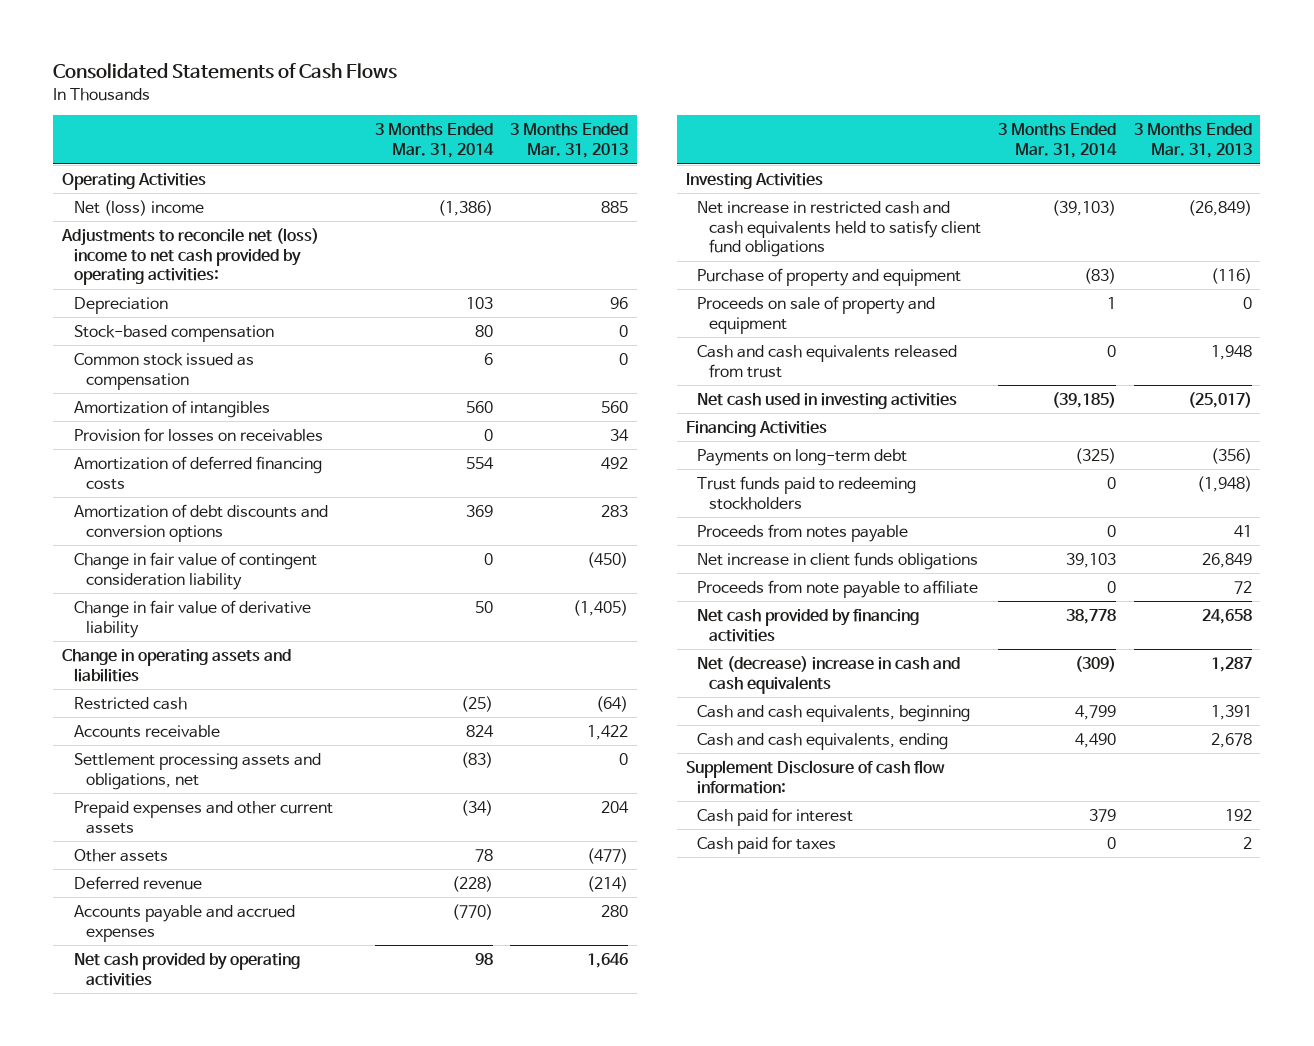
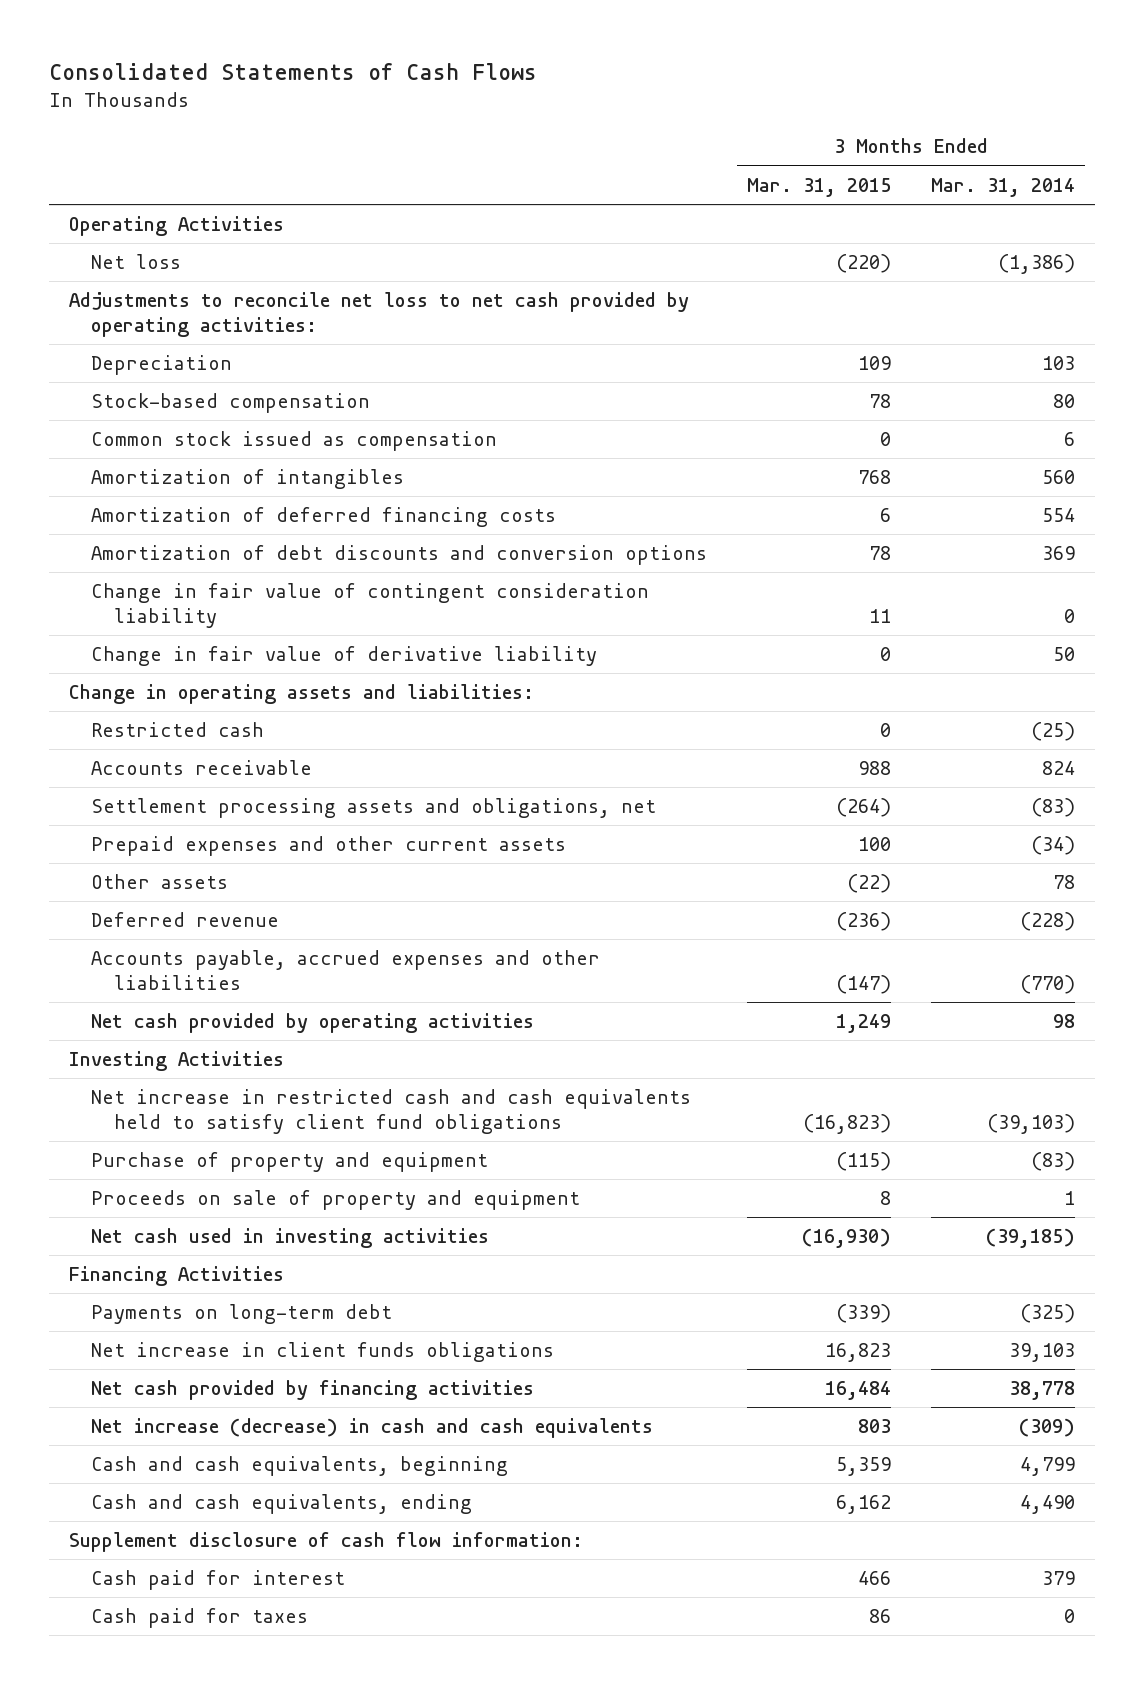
[510,123,629,159] 3 Months Ended Mar. 31, 2013 -> none
none -> [747,177,892,197] Mar. 31, 2015
[73,199,204,216] Net (loss) income -> [91,254,182,270] Net loss
[61,227,320,286] Adjustments to reconcile net (loss) income to net cash provided by operating activities: -> [68,292,689,337] Adjustments to reconcile net loss to net cash provided by operating activities:
[73,427,323,442] Provision for losses on receivables -> none
[62,648,292,682] Change in operating assets and liabilities -> [68,684,534,705] Change in operating assets and liabilities:
[73,904,295,942] Accounts payable and accrued expenses -> [91,950,601,990] Accounts payable, accrued expenses and other liabilities
[697,344,958,378] Cash and cash equivalents released from trust -> none
[697,475,917,510] Trust funds paid to redeeming stockholders -> none
[697,523,909,542] Proceeds from notes payable -> none
[697,579,979,598] Proceeds from note payable to affiliate -> none
[697,655,961,694] Net (decrease) increase in cash and cash equivalents -> [91,1418,654,1439] Net increase (decrease) in cash and cash equivalents
[685,759,945,794] Supplement Disclosure of cash flow information: -> [68,1532,583,1553] Supplement disclosure of cash flow information:

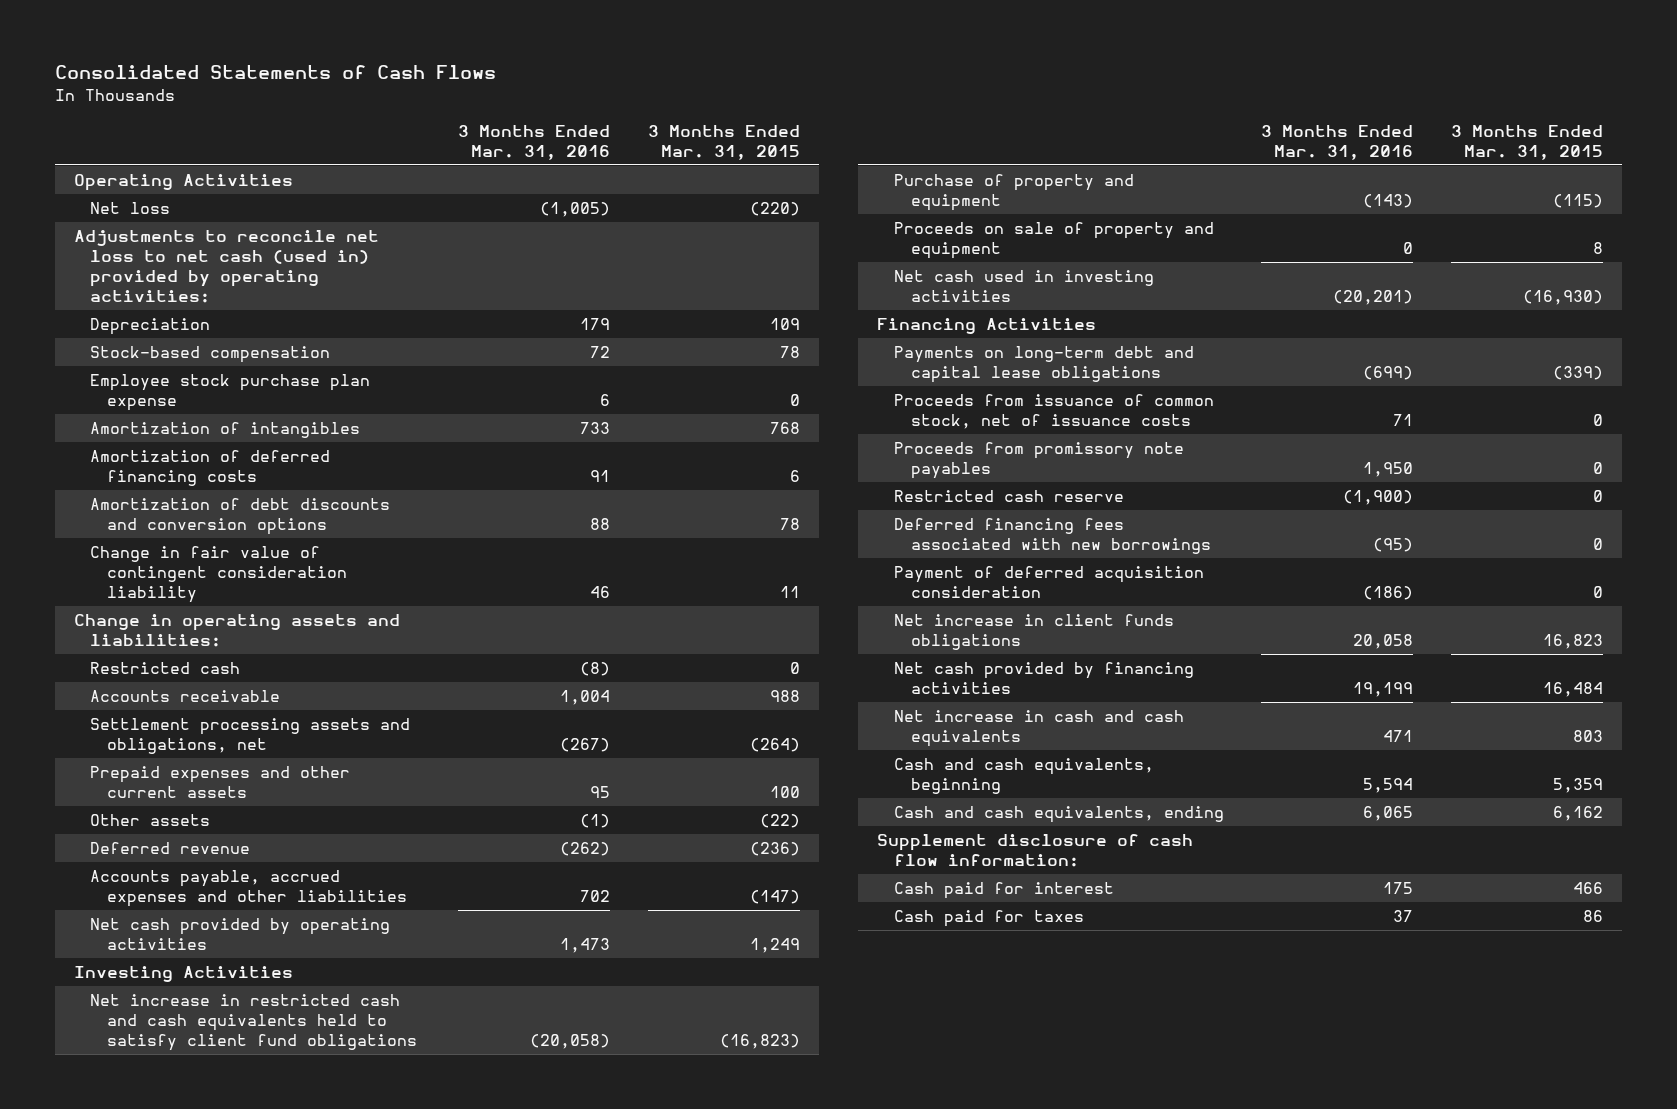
[931,177,1076,197] Mar. 31, 2014 -> none
none -> [458,124,611,160] 3 Months Ended Mar. 31, 2016
[68,292,689,337] Adjustments to reconcile net loss to net cash provided by operating activities: -> [73,230,379,304] Adjustments to reconcile net loss to net cash (used in) provided by operating activities:
[91,431,498,452] Common stock issued as compensation -> none
none -> [90,374,371,412] Employee stock purchase plan expense
[91,646,598,667] Change in fair value of derivative liability -> none
[91,1304,393,1325] Payments on long-term debt -> [893,346,1194,384] Payments on long-term debt and capital lease obligations
none -> [893,394,1214,430] Proceeds from issuance of common stock, net of issuance costs
none -> [893,442,1184,480] Proceeds from promissory note payables
none -> [893,490,1124,503] Restricted cash reserve
none -> [893,518,1211,555] Deferred financing fees associated with new borrowings
none -> [893,566,1204,599] Payment of deferred acquisition consideration
[91,1418,654,1439] Net increase (decrease) in cash and cash equivalents -> [893,710,1184,748] Net increase in cash and cash equivalents

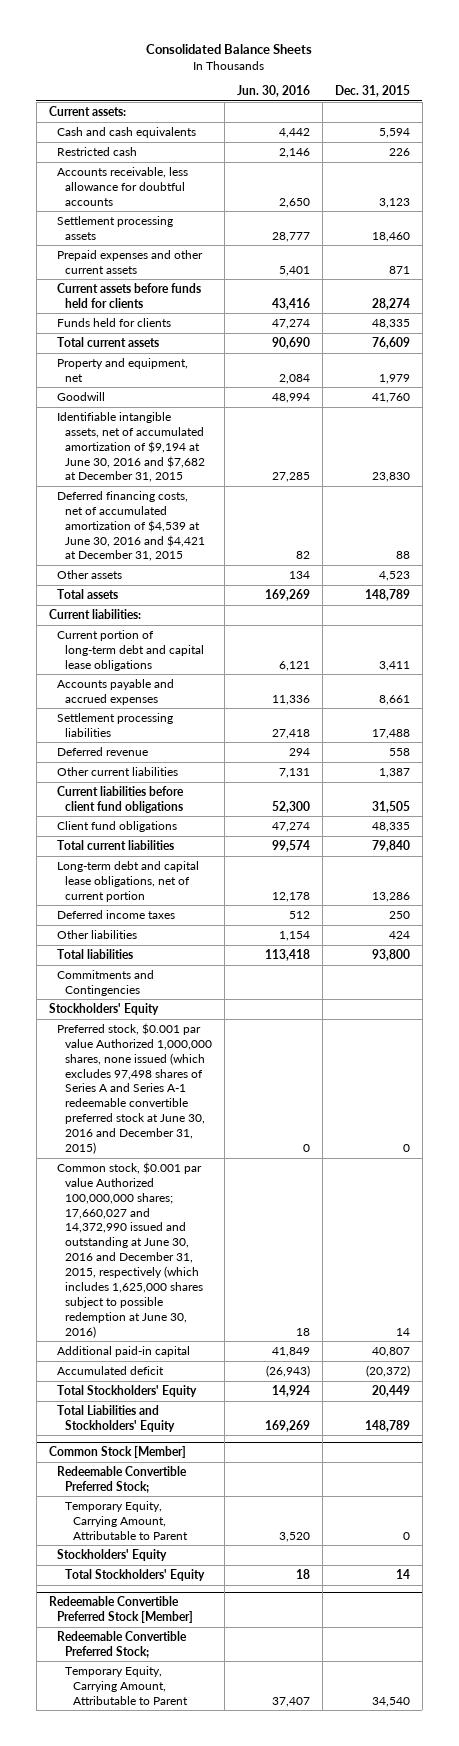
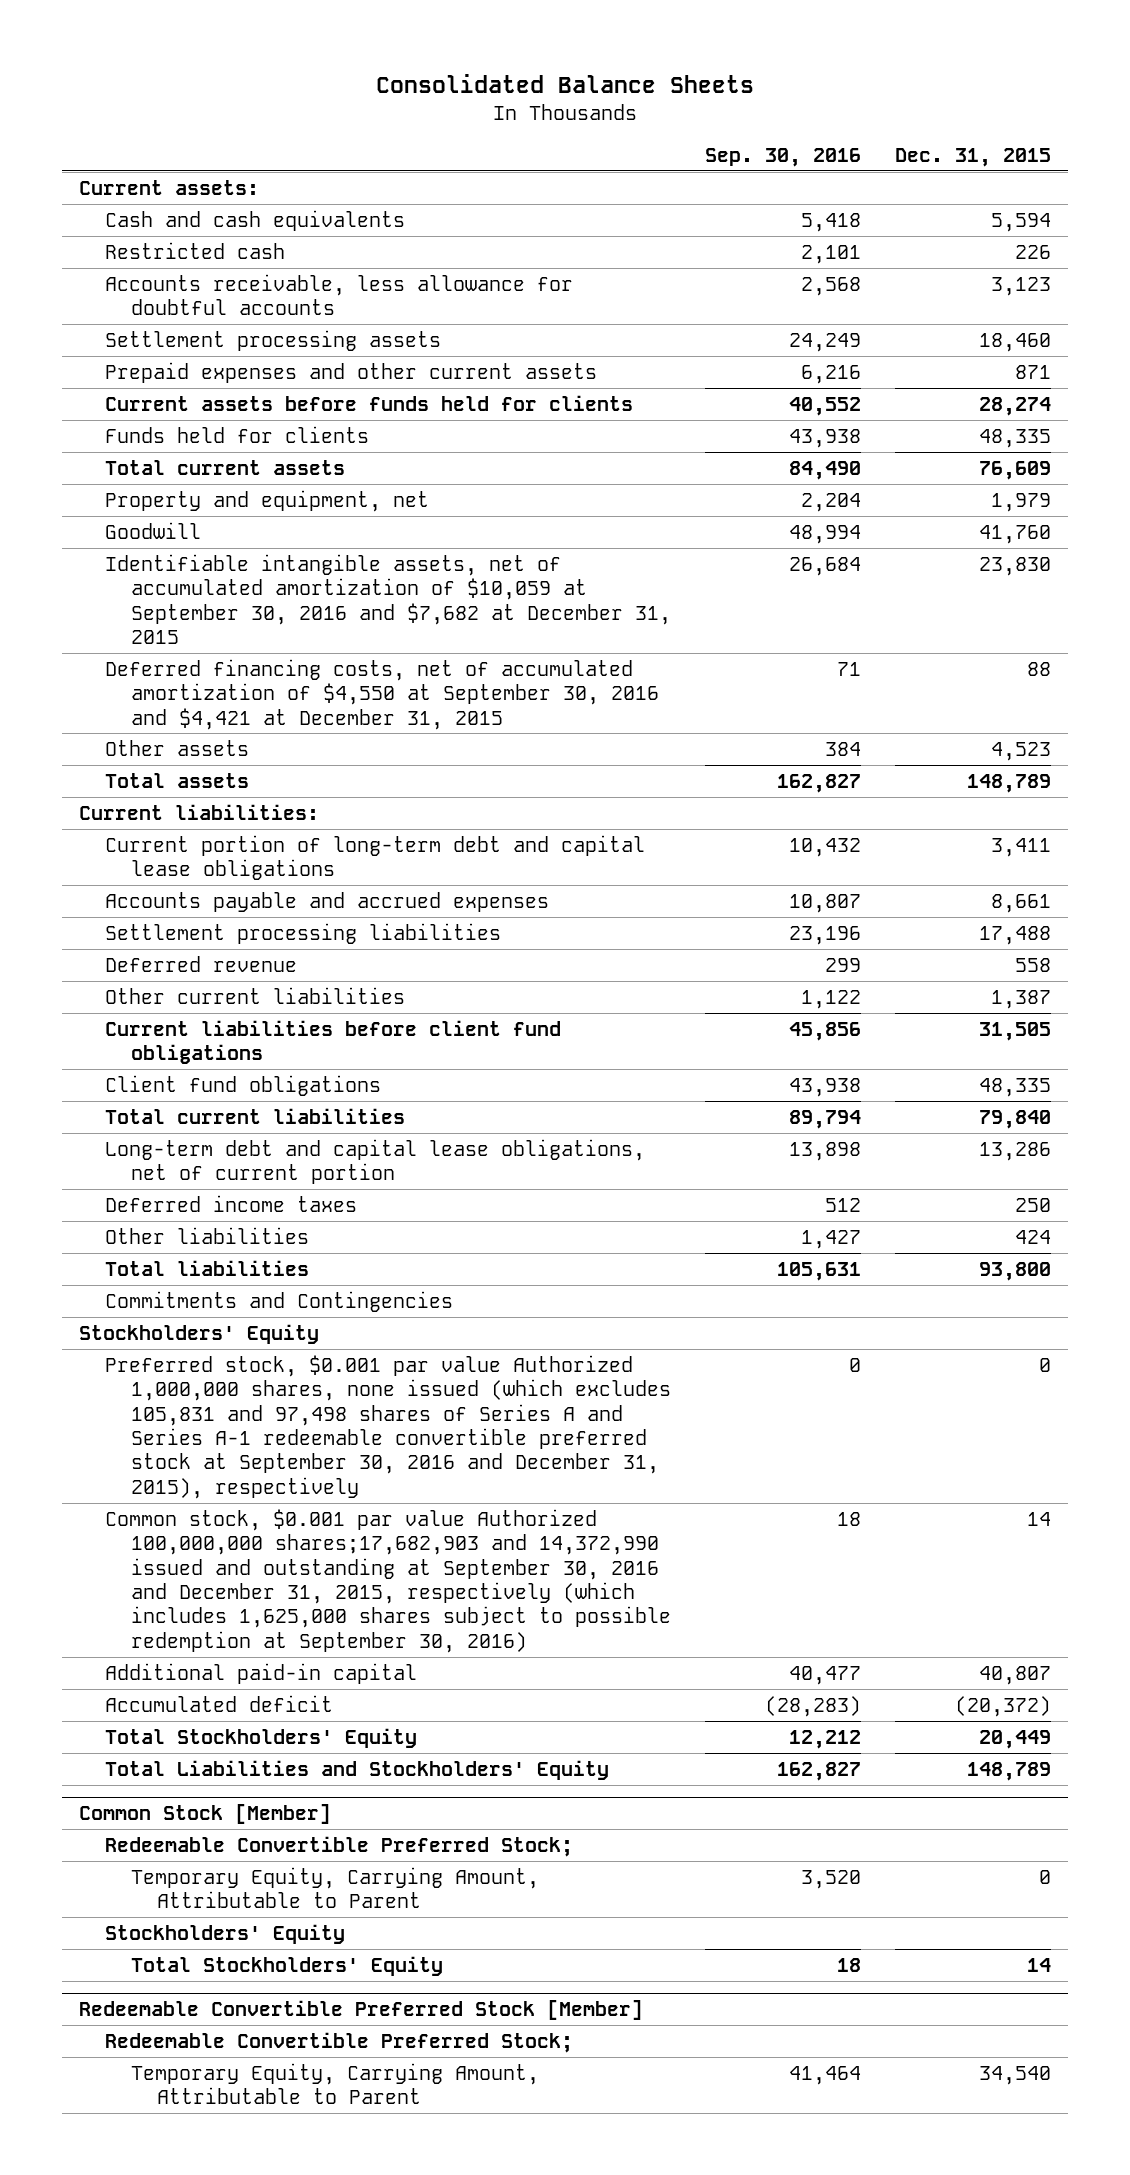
[237,85,311,98] Jun. 30, 2016 -> none
none -> [705,147,862,167] Sep. 30, 2016
[57,411,206,483] Identifiable intangible assets, net of accumulated amortization of $9,194 at June 30, 2016 and $7,682 at December 31, 2015 -> [105,553,672,644] Identifiable intangible assets, net of accumulated amortization of $10,059 at September 30, 2016 and $7,682 at December 31, 2015
[57,490,206,562] Deferred financing costs, net of accumulated amortization of $4,539 at June 30, 2016 and $4,421 at December 31, 2015 -> [105,658,660,730] Deferred financing costs, net of accumulated amortization of $4,550 at September 30, 2016 and $4,421 at December 31, 2015
[57,1022,213,1154] Preferred stock, $0.001 par value Authorized 1,000,000 shares, none issued (which excludes 97,498 shares of Series A and Series A-1 redeemable convertible preferred stock at June 30, 2016 and December 31, 2015) -> [105,1354,672,1499] Preferred stock, $0.001 par value Authorized 1,000,000 shares, none issued (which excludes 105,831 and 97,498 shares of Series A and Series A-1 redeemable convertible preferred stock at September 30, 2016 and December 31, 2015), respectively
[57,1161,204,1338] Common stock, $0.001 par value Authorized 100,000,000 shares; 17,660,027 and 14,372,990 issued and outstanding at June 30, 2016 and December 31, 2015, respectively (which includes 1,625,000 shares subject to possible redemption at June 30, 2016) -> [105,1508,672,1653] Common stock, $0.001 par value Authorized 100,000,000 shares;17,682,903 and 14,372,990 issued and outstanding at September 30, 2016 and December 31, 2015, respectively (which includes 1,625,000 shares subject to possible redemption at September 30, 2016)

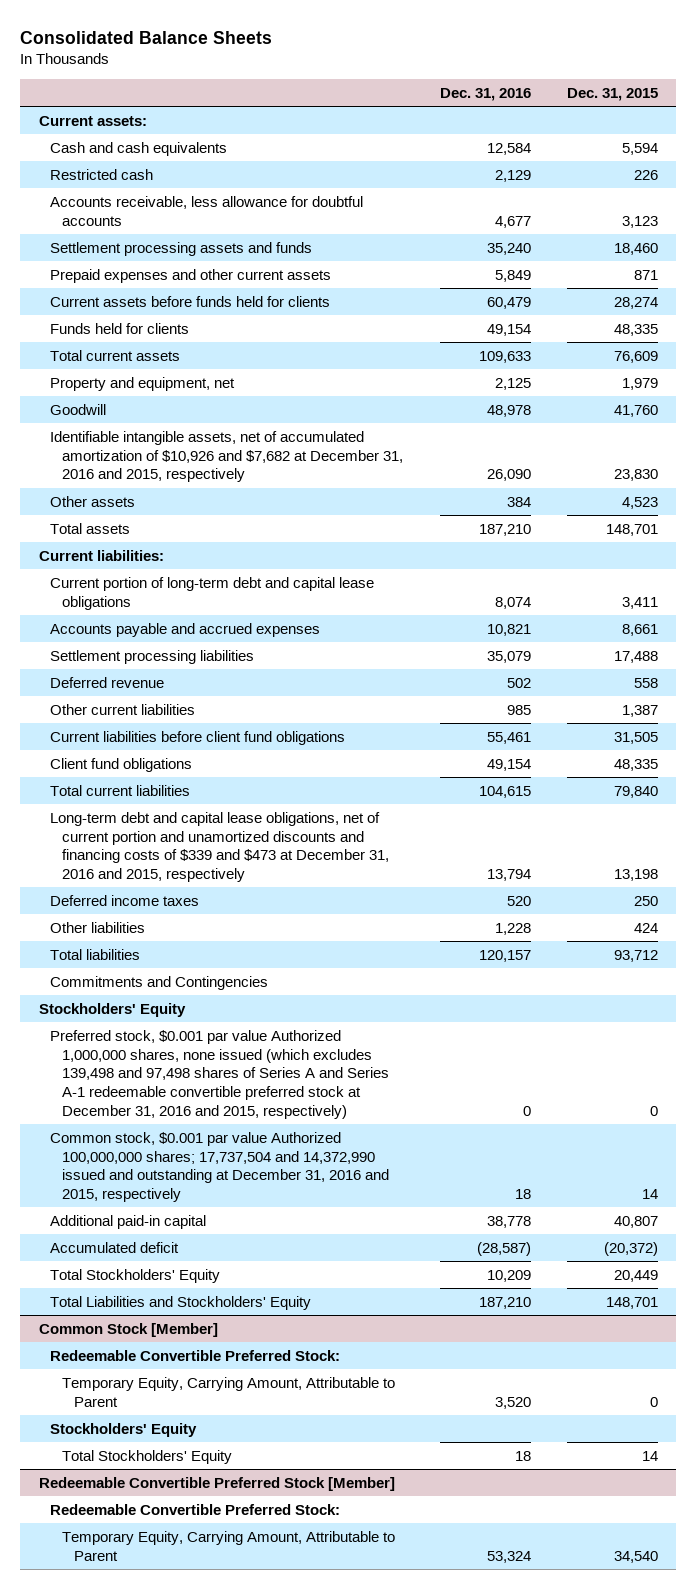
[705,147,862,167] Sep. 30, 2016 -> none
none -> [439,88,531,102] Dec. 31, 2016
[105,329,442,351] Settlement processing assets -> [50,241,313,256] Settlement processing assets and funds
[105,658,660,730] Deferred financing costs, net of accumulated amortization of $4,550 at September 30, 2016 and $4,421 at December 31, 2015 -> none
[105,553,672,644] Identifiable intangible assets, net of accumulated amortization of $10,059 at September 30, 2016 and $7,682 at December 31, 2015 -> [50,430,404,483] Identifiable intangible assets, net of accumulated amortization of $10,926 and $7,682 at December 31, 2016 and 2015, respectively
[966,773,1051,793] 148,789 -> [606,523,659,536] 148,701
[105,1138,646,1185] Long-term debt and capital lease obligations, net of current portion -> [50,811,390,882] Long-term debt and capital lease obligations, net of current portion and unamortized discounts and financing costs of $339 and $473 at December 31, 2016 and 2015, respectively
[978,1141,1051,1161] 13,286 -> [614,868,659,881] 13,198
[978,1261,1051,1281] 93,800 -> [614,949,659,962] 93,712
[105,1354,672,1499] Preferred stock, $0.001 par value Authorized 1,000,000 shares, none issued (which excludes 105,831 and 97,498 shares of Series A and Series A-1 redeemable convertible preferred stock at September 30, 2016 and December 31, 2015), respectively -> [50,1029,390,1119] Preferred stock, $0.001 par value Authorized 1,000,000 shares, none issued (which excludes 139,498 and 97,498 shares of Series A and Series A-1 redeemable convertible preferred stock at December 31, 2016 and 2015, respectively)
[105,1508,672,1653] Common stock, $0.001 par value Authorized 100,000,000 shares;17,682,903 and 14,372,990 issued and outstanding at September 30, 2016 and December 31, 2015, respectively (which includes 1,625,000 shares subject to possible redemption at September 30, 2016) -> [50,1131,390,1202] Common stock, $0.001 par value Authorized 100,000,000 shares; 17,737,504 and 14,372,990 issued and outstanding at December 31, 2016 and 2015, respectively
[966,1761,1051,1781] 148,789 -> [606,1296,659,1309] 148,701
[105,1835,574,1857] Redeemable Convertible Preferred Stock; -> [50,1349,341,1361] Redeemable Convertible Preferred Stock:
[105,2031,574,2053] Redeemable Convertible Preferred Stock; -> [50,1503,341,1515] Redeemable Convertible Preferred Stock:

